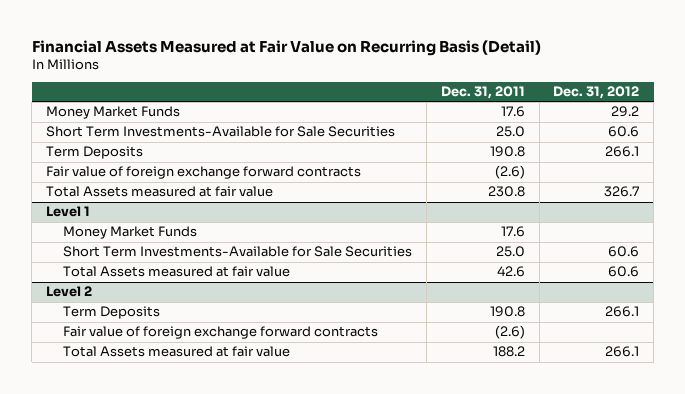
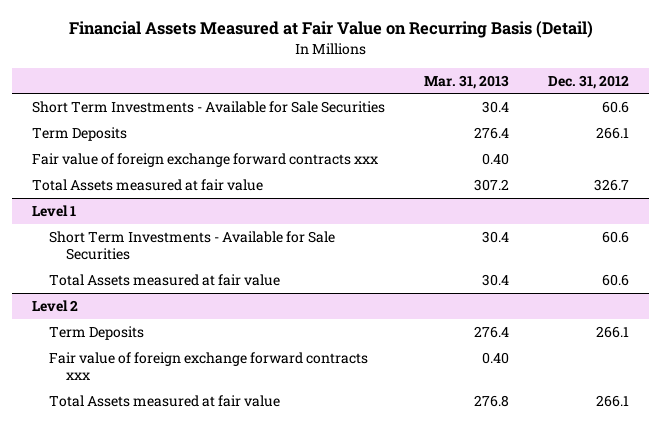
[440,86,525,100] Dec. 31, 2011 -> none
none -> [424,74,510,89] Mar. 31, 2013
[45,106,180,120] Money Market Funds -> none
[45,126,395,138] Short Term Investments-Available for Sale Securities -> [31,100,385,113] Short Term Investments - Available for Sale Securities
[45,166,361,180] Fair value of foreign exchange forward contracts -> [31,152,378,167] Fair value of foreign exchange forward contracts xxx
[63,226,198,240] Money Market Funds -> none
[63,246,413,258] Short Term Investments-Available for Sale Securities -> [49,230,336,260] Short Term Investments - Available for Sale Securities
[63,326,379,340] Fair value of foreign exchange forward contracts -> [49,351,369,380] Fair value of foreign exchange forward contracts xxx

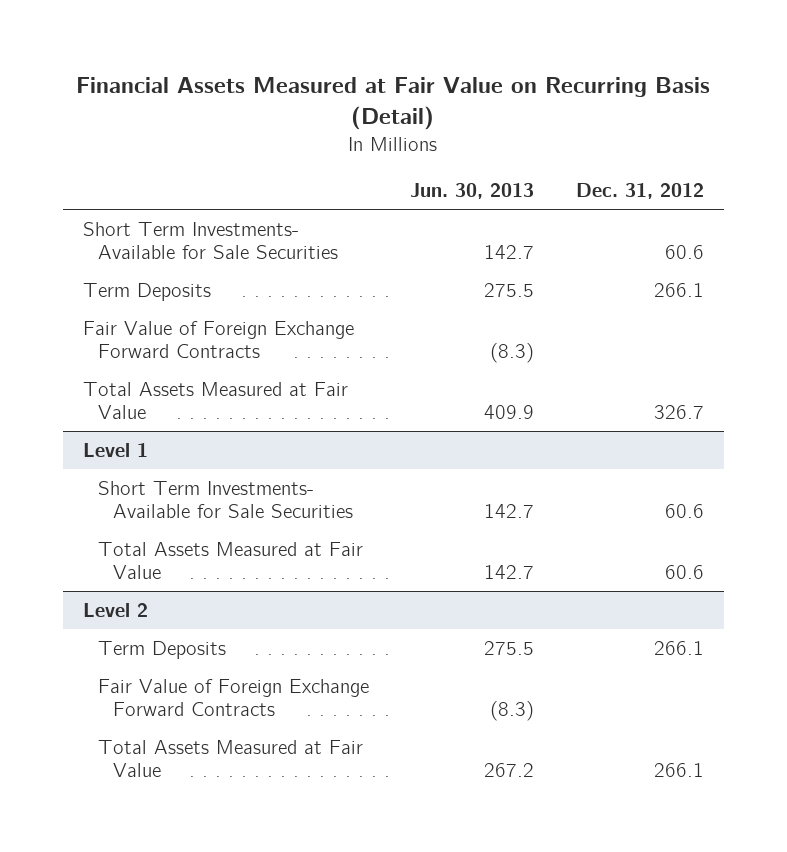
[424,74,510,89] Mar. 31, 2013 -> none
none -> [410,182,535,199] Jun. 30, 2013
[31,100,385,113] Short Term Investments - Available for Sale Securities -> [83,222,338,259] Short Term Investments- Available for Sale Securities
[31,152,378,167] Fair value of foreign exchange forward contracts xxx -> [83,321,355,358] Fair Value of Foreign Exchange Forward Contracts
[31,178,263,191] Total Assets measured at fair value -> [83,382,349,419] Total Assets Measured at Fair Value
[49,230,336,260] Short Term Investments - Available for Sale Securities -> [97,481,353,518] Short Term Investments- Available for Sale Securities
[49,273,281,286] Total Assets measured at fair value -> [97,542,363,579] Total Assets Measured at Fair Value
[49,351,369,380] Fair value of foreign exchange forward contracts xxx -> [97,679,369,716] Fair Value of Foreign Exchange Forward Contracts
[49,394,281,407] Total Assets measured at fair value -> [97,740,363,777] Total Assets Measured at Fair Value

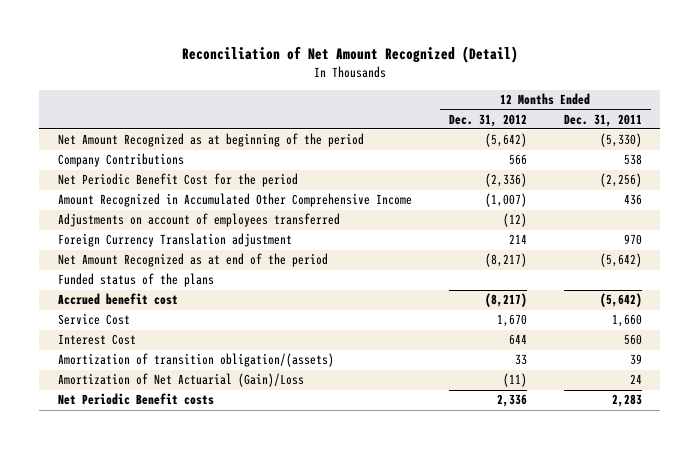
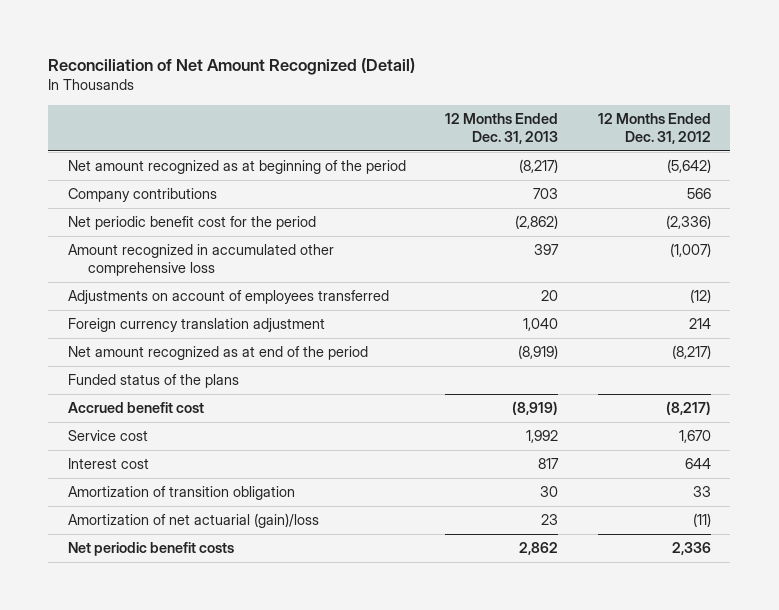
[563,113,642,127] Dec. 31, 2011 -> none
none -> [445,112,559,145] 12 Months Ended Dec. 31, 2013
[57,133,364,148] Net Amount Recognized as at beginning of the period -> [68,160,407,175] Net amount recognized as at beginning of the period
[57,153,184,168] Company Contributions -> [68,188,218,203] Company contributions
[57,173,298,188] Net Periodic Benefit Cost for the period -> [68,216,317,231] Net periodic benefit cost for the period
[57,193,412,208] Amount Recognized in Accumulated Other Comprehensive Income -> [68,244,335,277] Amount recognized in accumulated other comprehensive loss
[57,233,292,248] Foreign Currency Translation adjustment -> [68,318,326,333] Foreign currency translation adjustment
[57,253,328,268] Net Amount Recognized as at end of the period -> [68,346,369,361] Net amount recognized as at end of the period
[57,313,130,326] Service Cost -> [68,430,149,442] Service cost
[57,334,136,346] Interest Cost -> [68,458,150,470] Interest cost
[57,353,334,368] Amortization of transition obligation/(assets) -> [68,486,296,501] Amortization of transition obligation
[57,373,304,388] Amortization of Net Actuarial (Gain)/Loss -> [68,513,320,529] Amortization of net actuarial (gain)/loss
[57,393,214,406] Net Periodic Benefit costs -> [68,542,235,557] Net periodic benefit costs

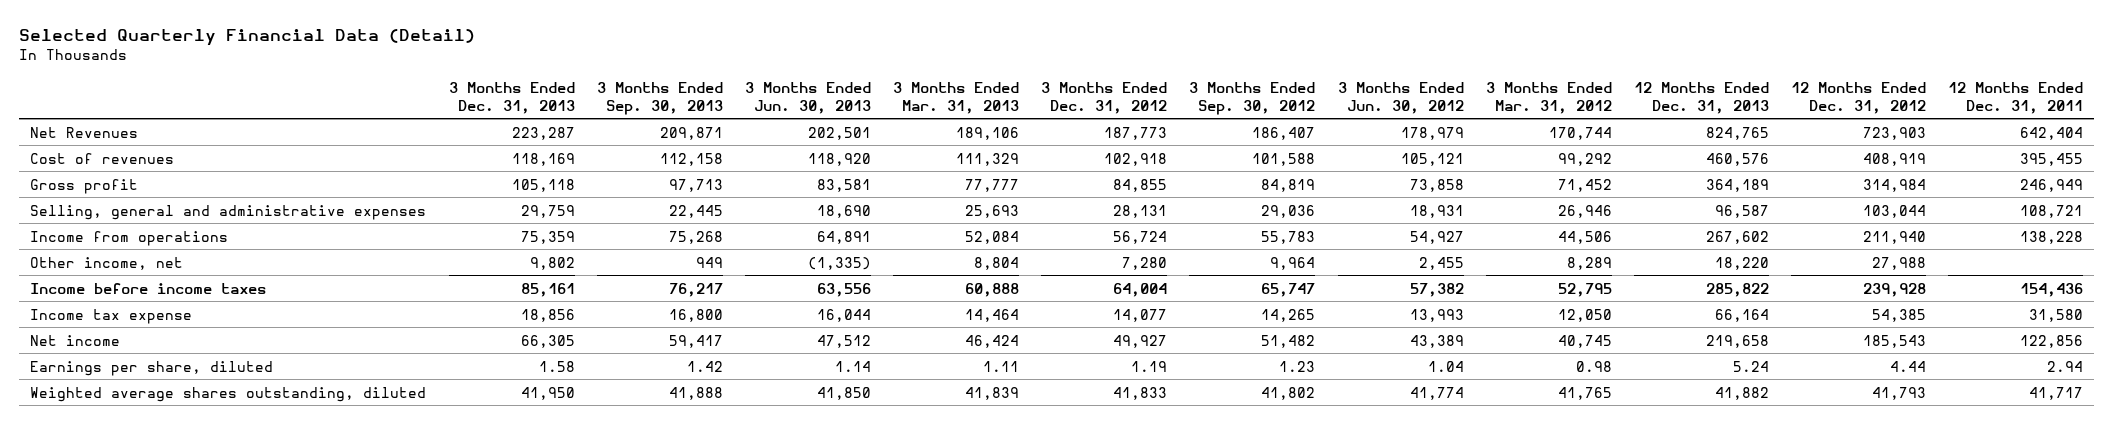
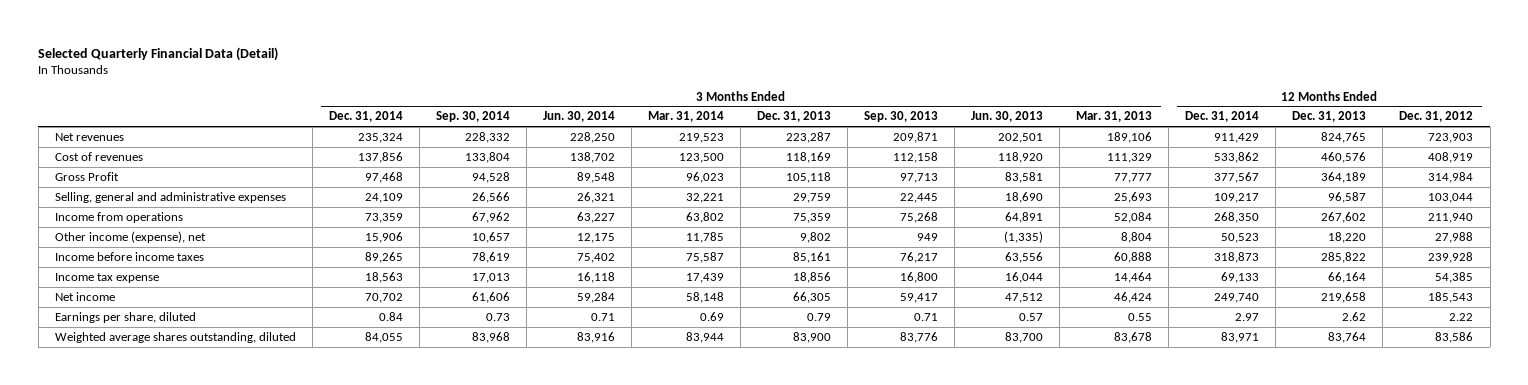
[1041,81,1168,114] 3 Months Ended Dec. 31, 2012 -> none
[1189,81,1316,115] 3 Months Ended Sep. 30, 2012 -> none
[1337,81,1464,114] 3 Months Ended Jun. 30, 2012 -> none
[1485,81,1612,114] 3 Months Ended Mar. 31, 2012 -> none
[1948,81,2084,114] 12 Months Ended Dec. 31, 2011 -> none
none -> [329,111,404,123] Dec. 31, 2014
none -> [436,111,511,123] Sep. 30, 2014
none -> [543,111,616,123] Jun. 30, 2014
none -> [648,111,725,123] Mar. 31, 2014
none -> [1185,111,1260,123] Dec. 31, 2014
[30,126,139,138] Net Revenues -> [54,132,124,141] Net revenues
[30,178,139,194] Gross profit -> [54,171,119,181] Gross Profit
[30,256,184,270] Other income, net -> [54,230,206,243] Other income (expense), net
[538,360,575,372] 1.58 -> [807,312,832,321] 0.79
[686,360,723,372] 1.42 -> [914,312,939,321] 0.71
[834,360,871,372] 1.14 -> [1019,312,1044,321] 0.57
[983,360,1020,372] 1.11 -> [1128,312,1153,321] 0.55
[1733,360,1770,372] 5.24 -> [1342,311,1367,321] 2.62
[1890,360,1927,372] 4.44 -> [1449,312,1474,321] 2.22
[520,386,575,400] 41,950 -> [793,331,832,343] 83,900
[668,386,723,400] 41,888 -> [900,331,939,343] 83,776
[816,386,871,400] 41,850 -> [1005,331,1044,343] 83,700
[965,386,1020,400] 41,839 -> [1114,331,1153,343] 83,678
[1715,386,1770,400] 41,882 -> [1328,331,1367,343] 83,764
[1872,386,1927,400] 41,793 -> [1435,331,1474,343] 83,586

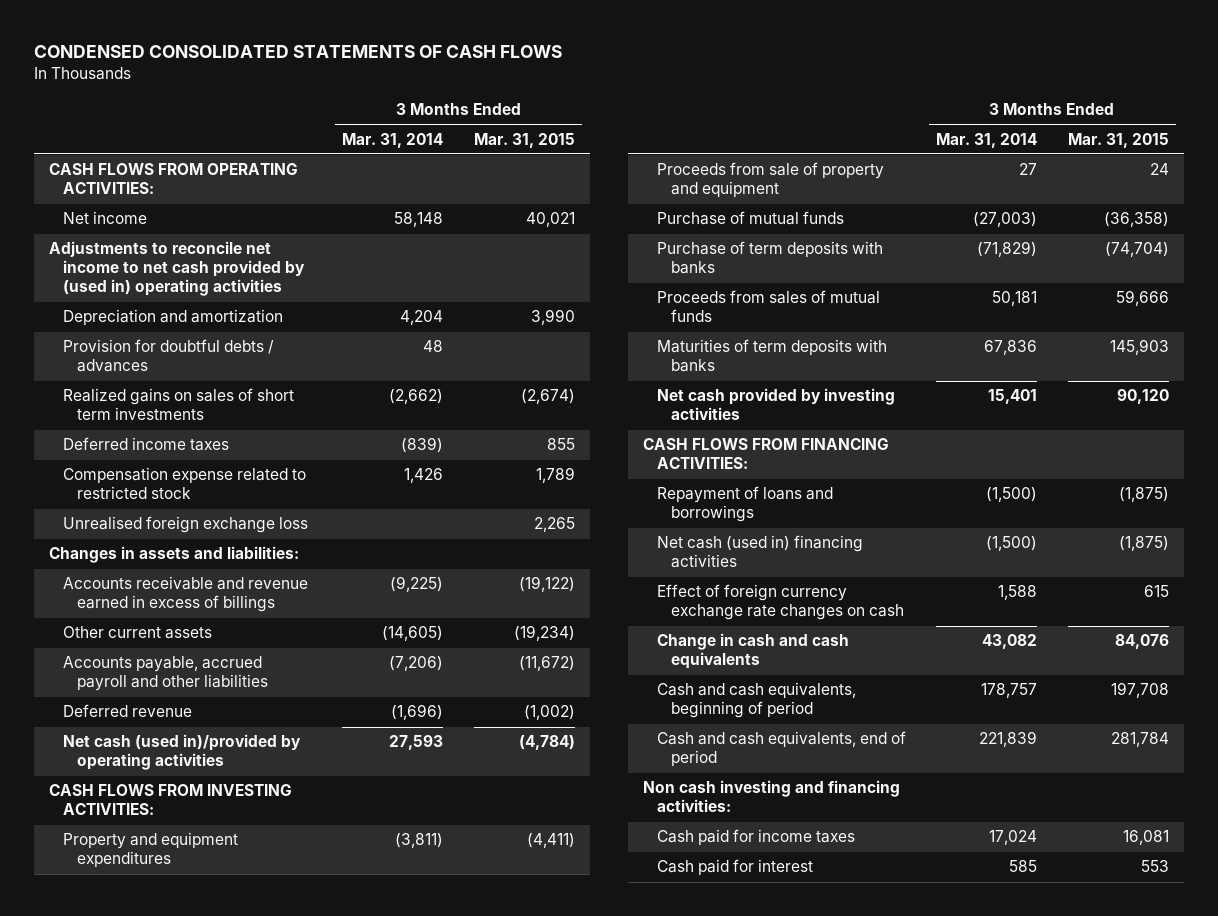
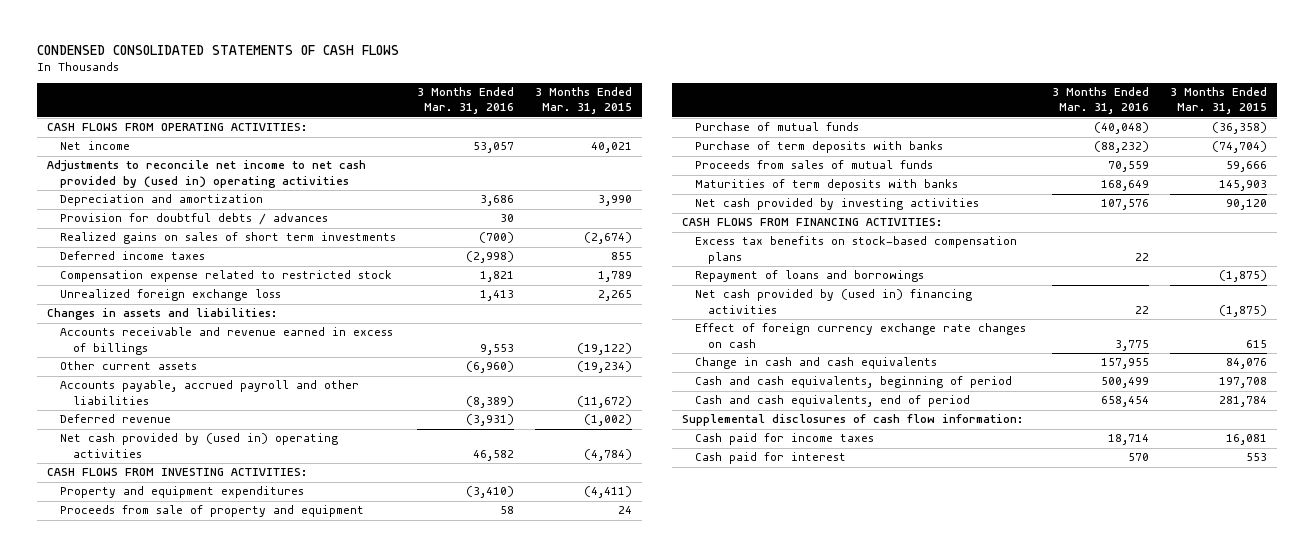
[342,132,444,148] Mar. 31, 2014 -> none
none -> [416,87,514,115] 3 Months Ended Mar. 31, 2016
[63,516,309,534] Unrealised foreign exchange loss -> [59,289,281,302] Unrealized foreign exchange loss
[63,734,302,771] Net cash (used in)/provided by operating activities -> [59,433,338,458] Net cash provided by (used in) operating activities
none -> [695,236,1018,264] Excess tax benefits on stock-based compensation plans
[657,535,864,569] Net cash (used in) financing activities -> [695,289,973,314] Net cash provided by (used in) financing activities
[643,780,901,813] Non cash investing and financing activities: -> [682,414,1024,427] Supplemental disclosures of cash flow information:

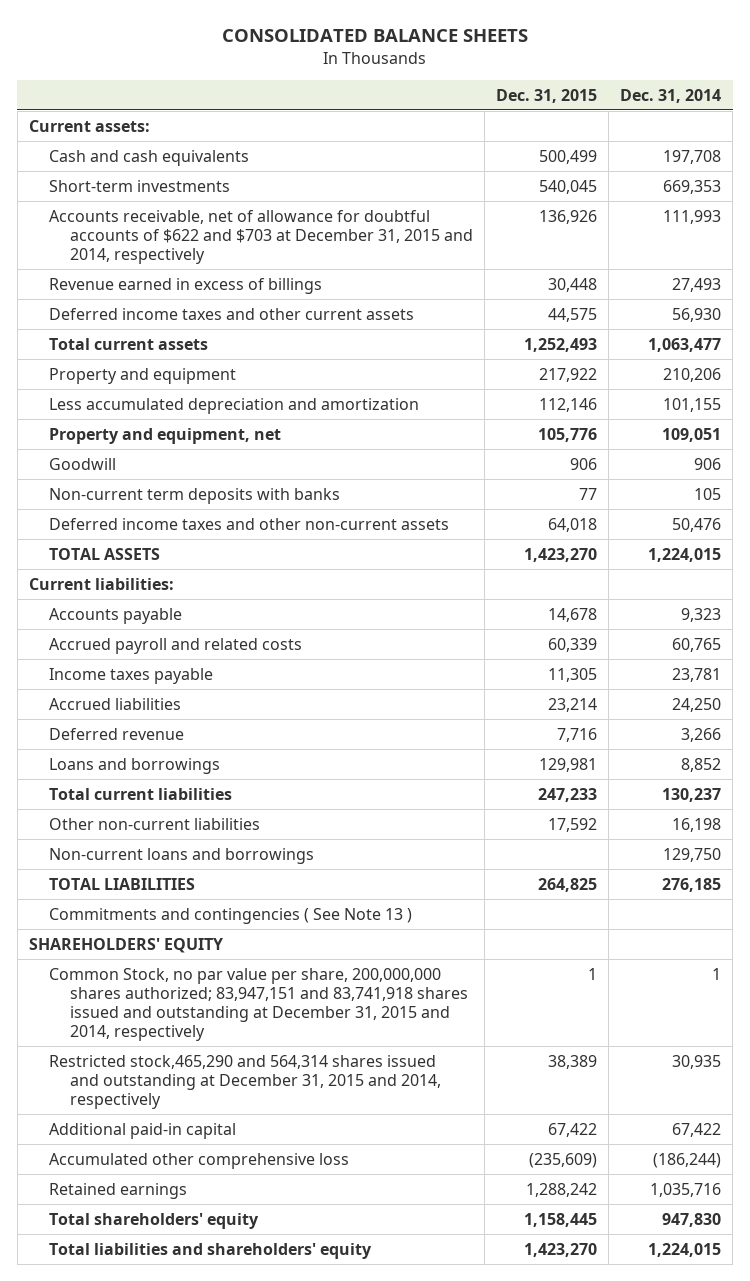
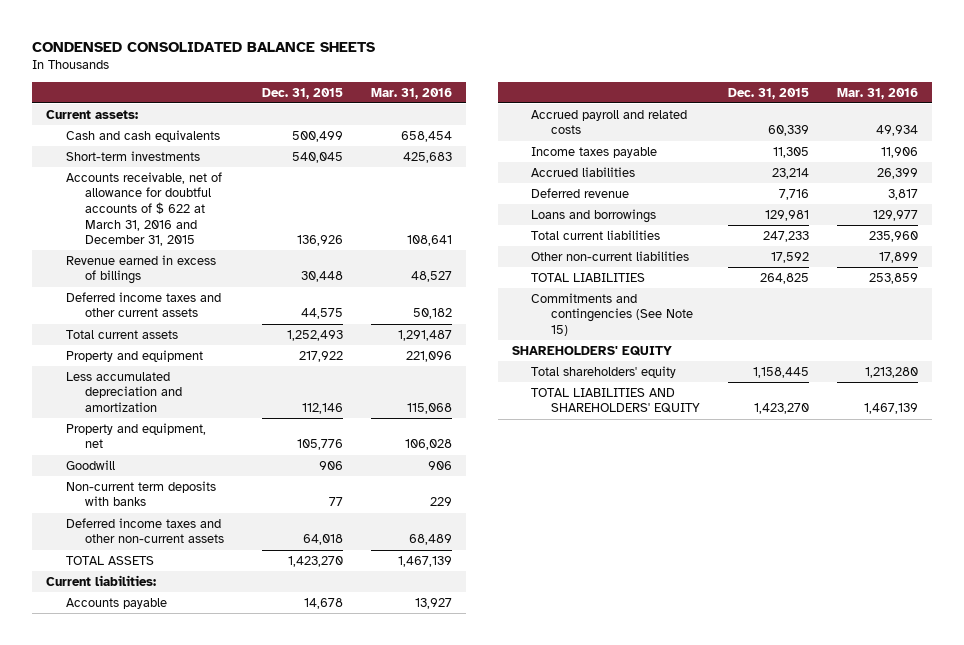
[221,29,528,43] CONSOLIDATED BALANCE SHEETS -> [32,41,376,52] CONDENSED CONSOLIDATED BALANCE SHEETS
[620,88,722,103] Dec. 31, 2014 -> none
none -> [371,87,453,99] Mar. 31, 2016
[49,209,474,264] Accounts receivable, net of allowance for doubtful accounts of $622 and $703 at December 31, 2015 and 2014, respectively -> [65,171,222,247] Accounts receivable, net of allowance for doubtful accounts of $ 622 at March 31, 2016 and December 31, 2015
[49,847,315,864] Non-current loans and borrowings -> none
[49,907,413,924] Commitments and contingencies ( See Note 13 ) -> [531,292,693,337] Commitments and contingencies (See Note 15)
[49,967,469,1041] Common Stock, no par value per share, 200,000,000 shares authorized; 83,947,151 and 83,741,918 shares issued and outstanding at December 31, 2015 and 2014, respectively -> none
[49,1054,442,1109] Restricted stock,465,290 and 564,314 shares issued and outstanding at December 31, 2015 and 2014, respectively -> none
[49,1122,237,1139] Additional paid-in capital -> none
[49,1152,350,1169] Accumulated other comprehensive loss -> none
[49,1182,188,1199] Retained earnings -> none
[49,1242,373,1259] Total liabilities and shareholders' equity -> [531,387,700,414] TOTAL LIABILITIES AND SHAREHOLDERS' EQUITY

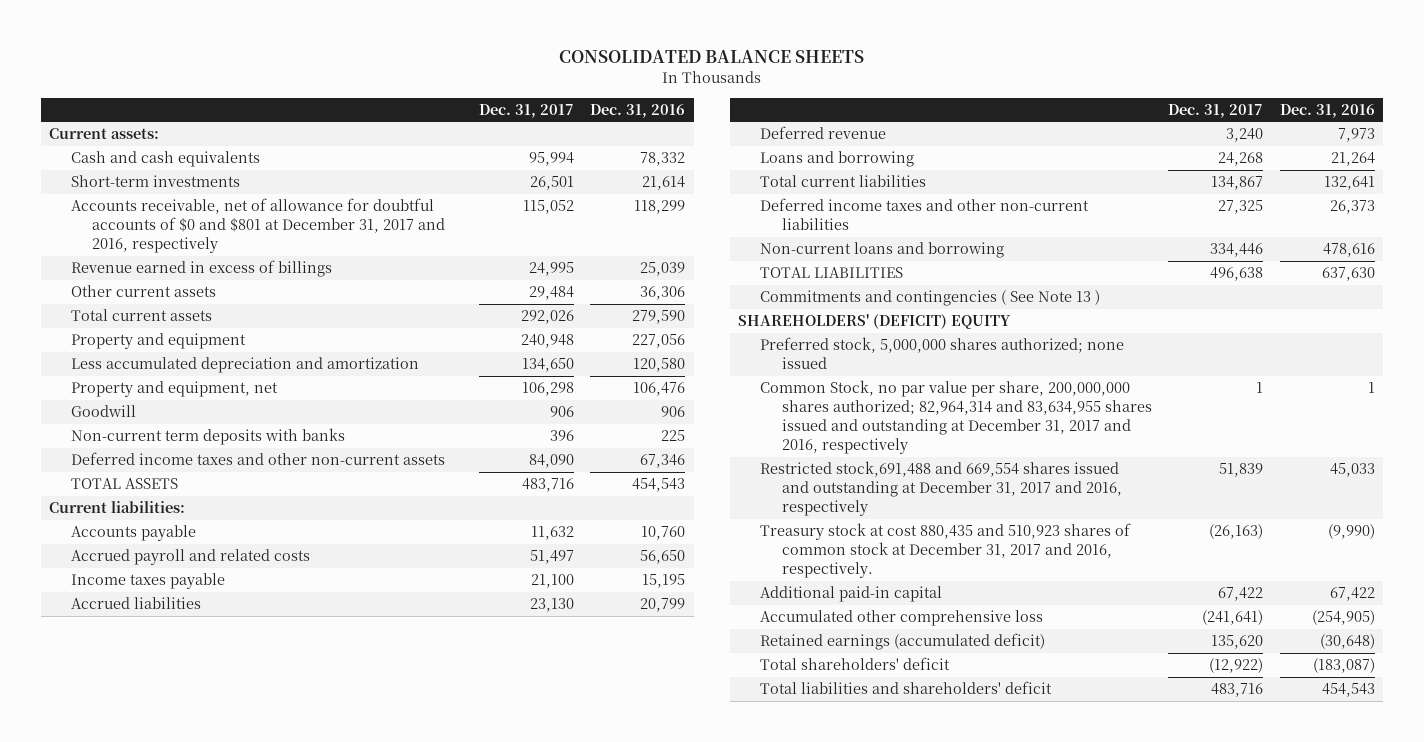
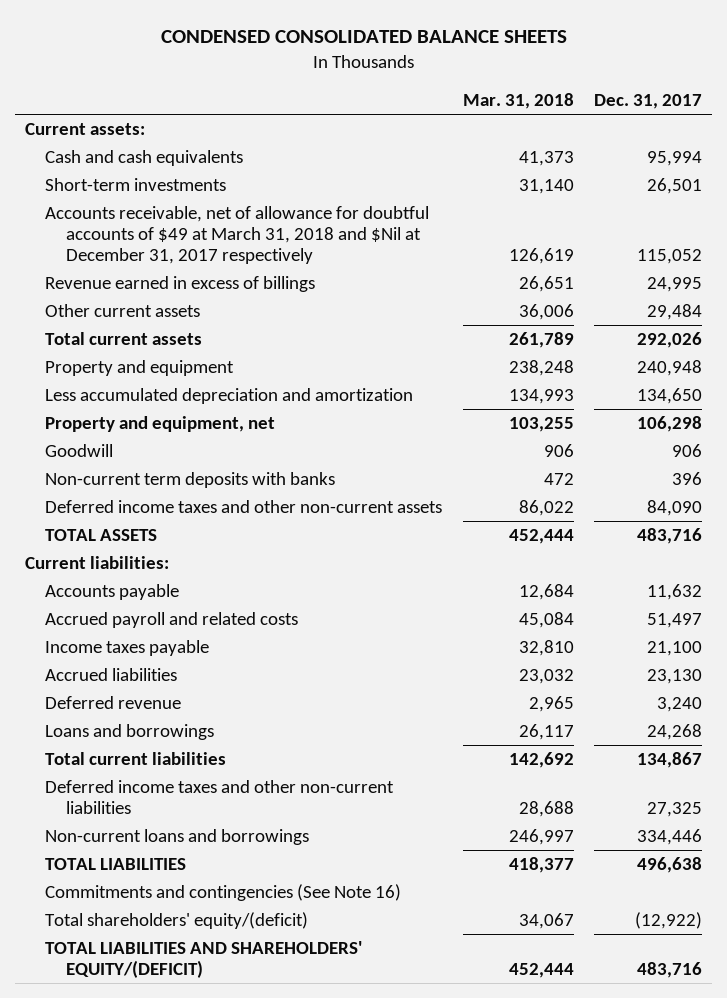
[558,50,864,64] CONSOLIDATED BALANCE SHEETS -> [160,30,567,44] CONDENSED CONSOLIDATED BALANCE SHEETS
[590,103,686,118] Dec. 31, 2016 -> none
none -> [462,93,574,110] Mar. 31, 2018
[70,198,446,254] Accounts receivable, net of allowance for doubtful accounts of $0 and $801 at December 31, 2017 and 2016, respectively -> [45,205,430,265] Accounts receivable, net of allowance for doubtful accounts of $49 at March 31, 2018 and $Nil at December 31, 2017 respectively
[760,151,915,168] Loans and borrowing -> [45,723,215,740] Loans and borrowings
[760,242,1005,259] Non-current loans and borrowing -> [45,828,310,845] Non-current loans and borrowings
[738,314,1012,330] SHAREHOLDERS' (DEFICIT) EQUITY -> none
[760,337,1125,370] Preferred stock, 5,000,000 shares authorized; none issued -> none
[760,380,1152,455] Common Stock, no par value per share, 200,000,000 shares authorized; 82,964,314 and 83,634,955 shares issued and outstanding at December 31, 2017 and 2016, respectively -> none
[760,461,1122,517] Restricted stock,691,488 and 669,554 shares issued and outstanding at December 31, 2017 and 2016, respectively -> none
[760,523,1132,579] Treasury stock at cost 880,435 and 510,923 shares of common stock at December 31, 2017 and 2016, respectively. -> none
[760,586,943,603] Additional paid-in capital -> none
[760,610,1044,627] Accumulated other comprehensive loss -> none
[760,633,1046,651] Retained earnings (accumulated deficit) -> none
[760,290,1101,307] Commitments and contingencies ( See Note 13 ) -> [45,883,402,901] Commitments and contingencies (See Note 16)
[760,657,951,671] Total shareholders' deficit -> [45,911,309,929] Total shareholders' equity/(deficit)
[760,681,1053,695] Total liabilities and shareholders' deficit -> [45,940,363,979] TOTAL LIABILITIES AND SHAREHOLDERS' EQUITY/(DEFICIT)

